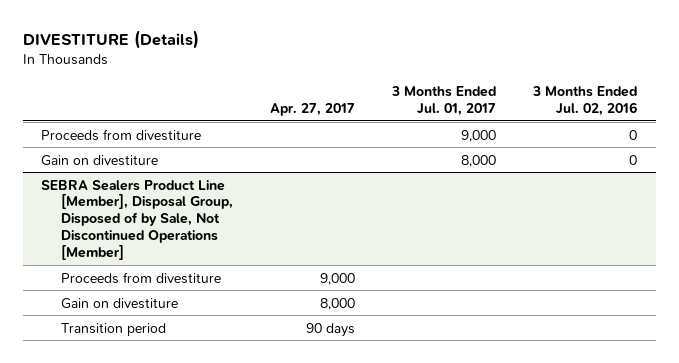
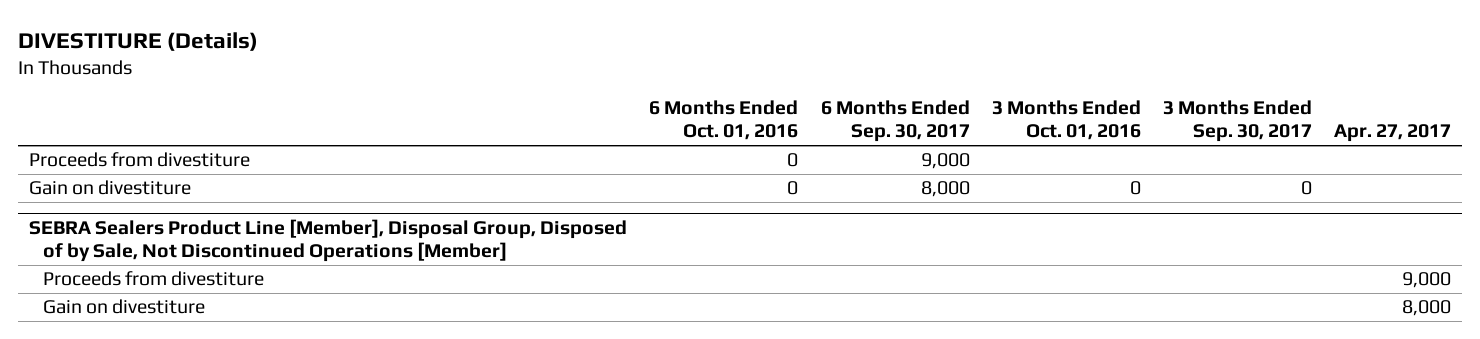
[391,85,497,116] 3 Months Ended Jul. 01, 2017 -> none
[532,85,638,116] 3 Months Ended Jul. 02, 2016 -> none
none -> [649,100,799,141] 6 Months Ended Oct. 01, 2016
none -> [820,100,970,143] 6 Months Ended Sep. 30, 2017
none -> [991,100,1141,141] 3 Months Ended Oct. 01, 2016
none -> [1162,100,1312,143] 3 Months Ended Sep. 30, 2017
[61,322,167,336] Transition period -> none

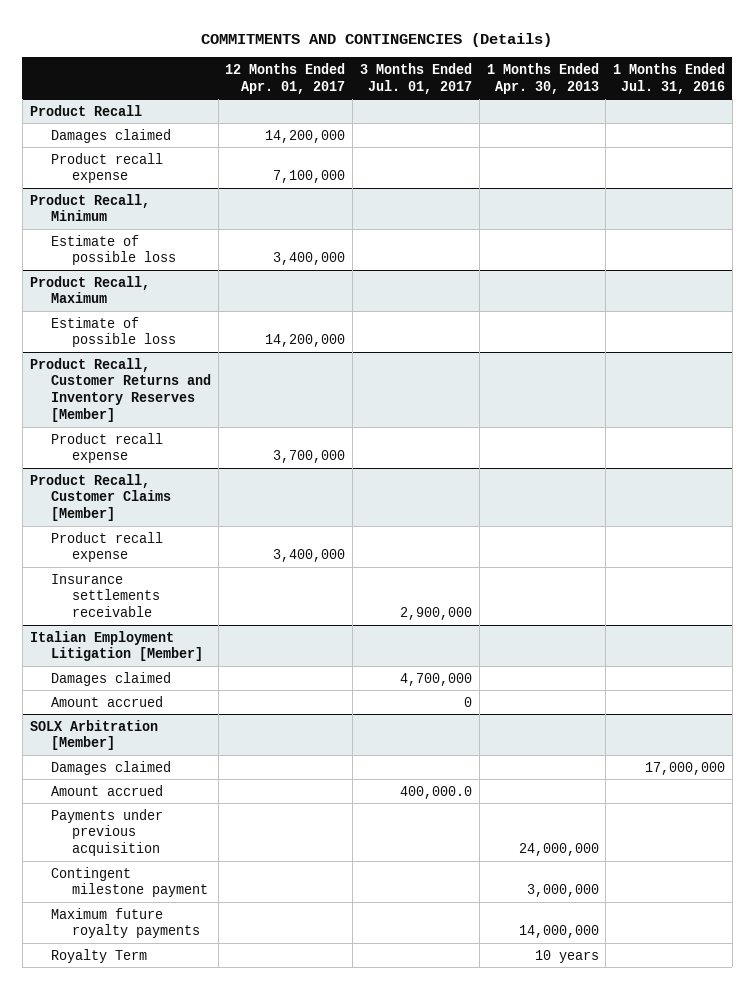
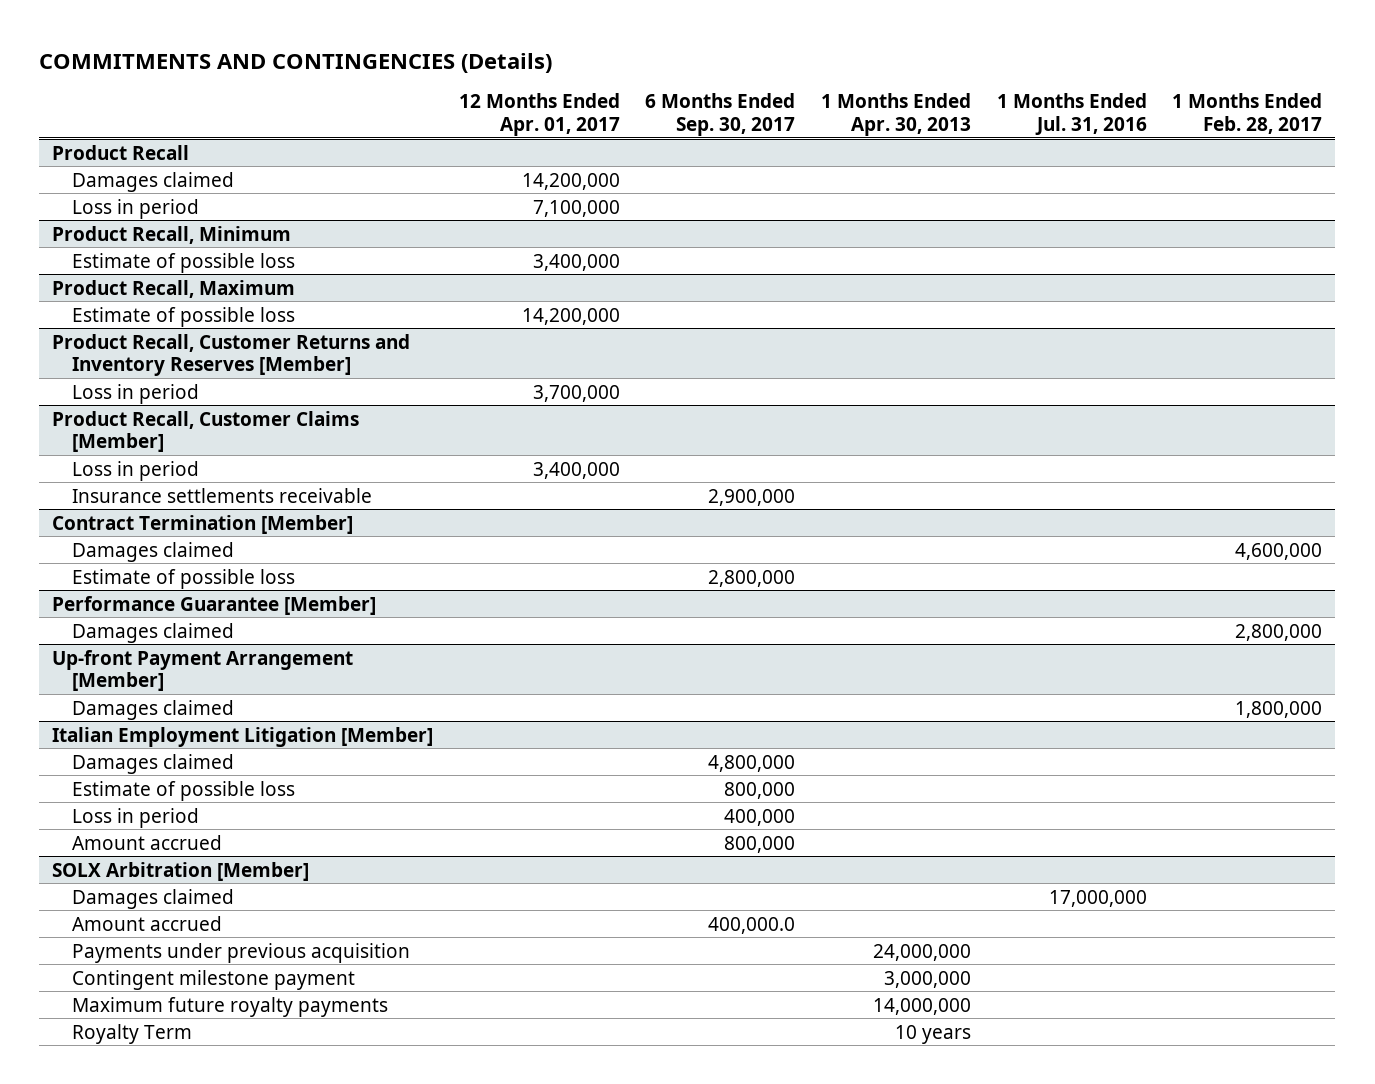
[359,62,472,94] 3 Months Ended Jul. 01, 2017 -> none
none -> [645,93,796,136] 6 Months Ended Sep. 30, 2017
none -> [1172,93,1323,134] 1 Months Ended Feb. 28, 2017
[50,152,163,184] Product recall expense -> [71,198,199,219] Loss in period
[50,432,163,464] Product recall expense -> [71,383,199,404] Loss in period
[50,531,163,563] Product recall expense -> [71,460,199,481] Loss in period
none -> [52,514,354,534] Contract Termination [Member]
none -> [71,541,234,562] Damages claimed
none -> [71,568,295,589] Estimate of possible loss
none -> [52,595,377,615] Performance Guarantee [Member]
none -> [71,622,234,643] Damages claimed
none -> [52,649,354,692] Up-front Payment Arrangement [Member]
none -> [71,699,234,720] Damages claimed
none -> [71,780,295,801] Estimate of possible loss
none -> [71,807,199,828] Loss in period

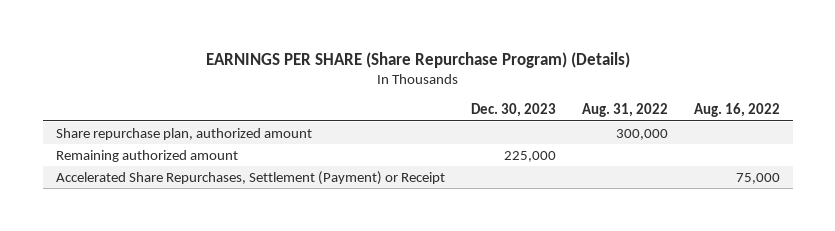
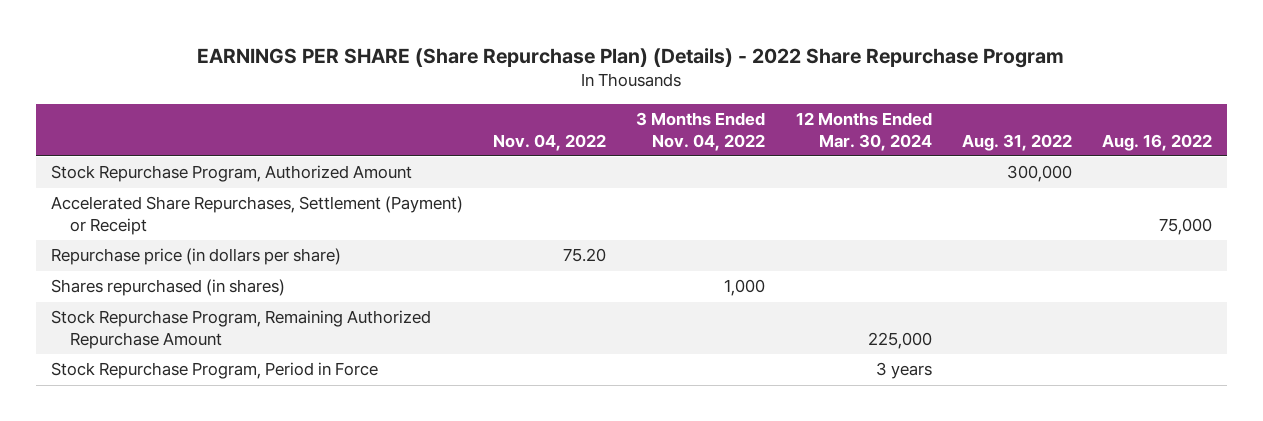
[205,52,630,69] EARNINGS PER SHARE (Share Repurchase Program) (Details) -> [197,48,1065,69] EARNINGS PER SHARE (Share Repurchase Plan) (Details) - 2022 Share Repurchase Program
[470,103,556,118] Dec. 30, 2023 -> none
none -> [493,133,607,151] Nov. 04, 2022
none -> [636,112,766,151] 3 Months Ended Nov. 04, 2022
none -> [795,112,932,151] 12 Months Ended Mar. 30, 2024
[55,149,238,162] Remaining authorized amount -> none
[55,127,312,140] Share repurchase plan, authorized amount -> [51,165,413,183] Stock Repurchase Program, Authorized Amount
none -> [51,248,342,266] Repurchase price (in dollars per share)
none -> [51,279,286,297] Shares repurchased (in shares)
none -> [51,310,432,350] Stock Repurchase Program, Remaining Authorized Repurchase Amount
none -> [51,362,379,380] Stock Repurchase Program, Period in Force

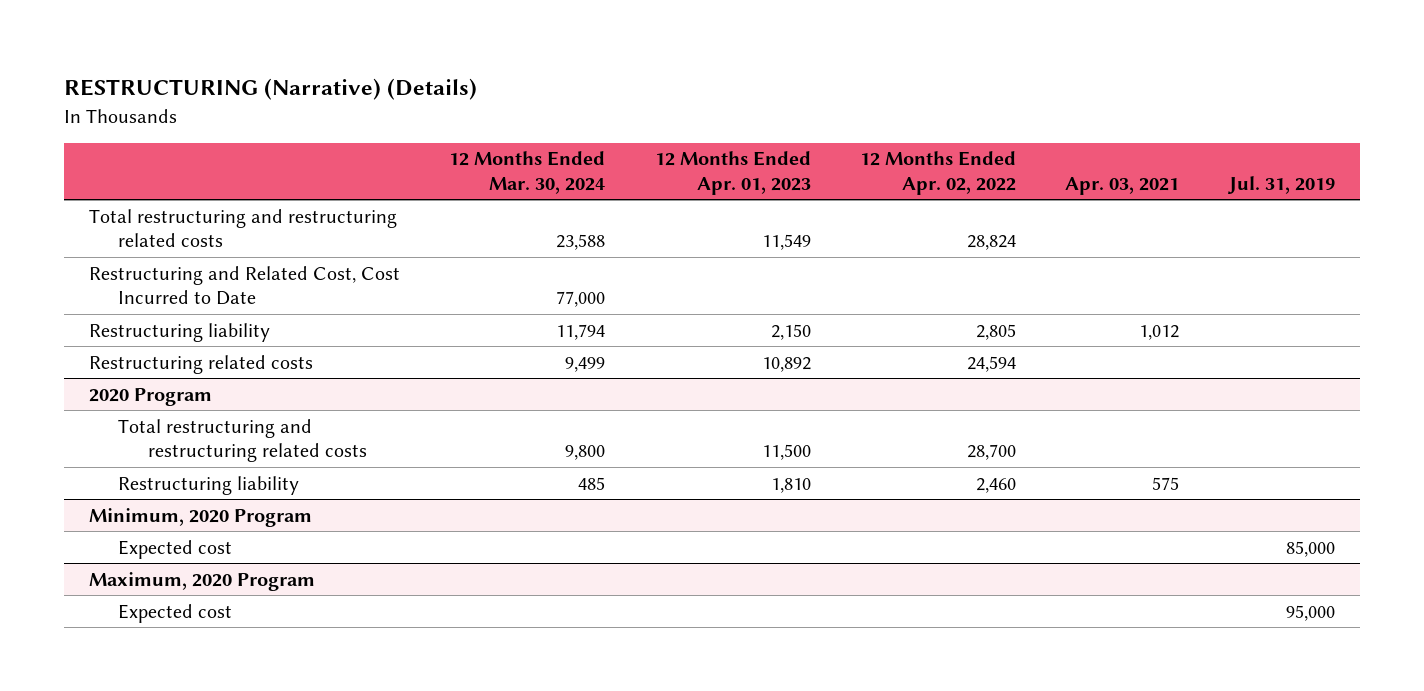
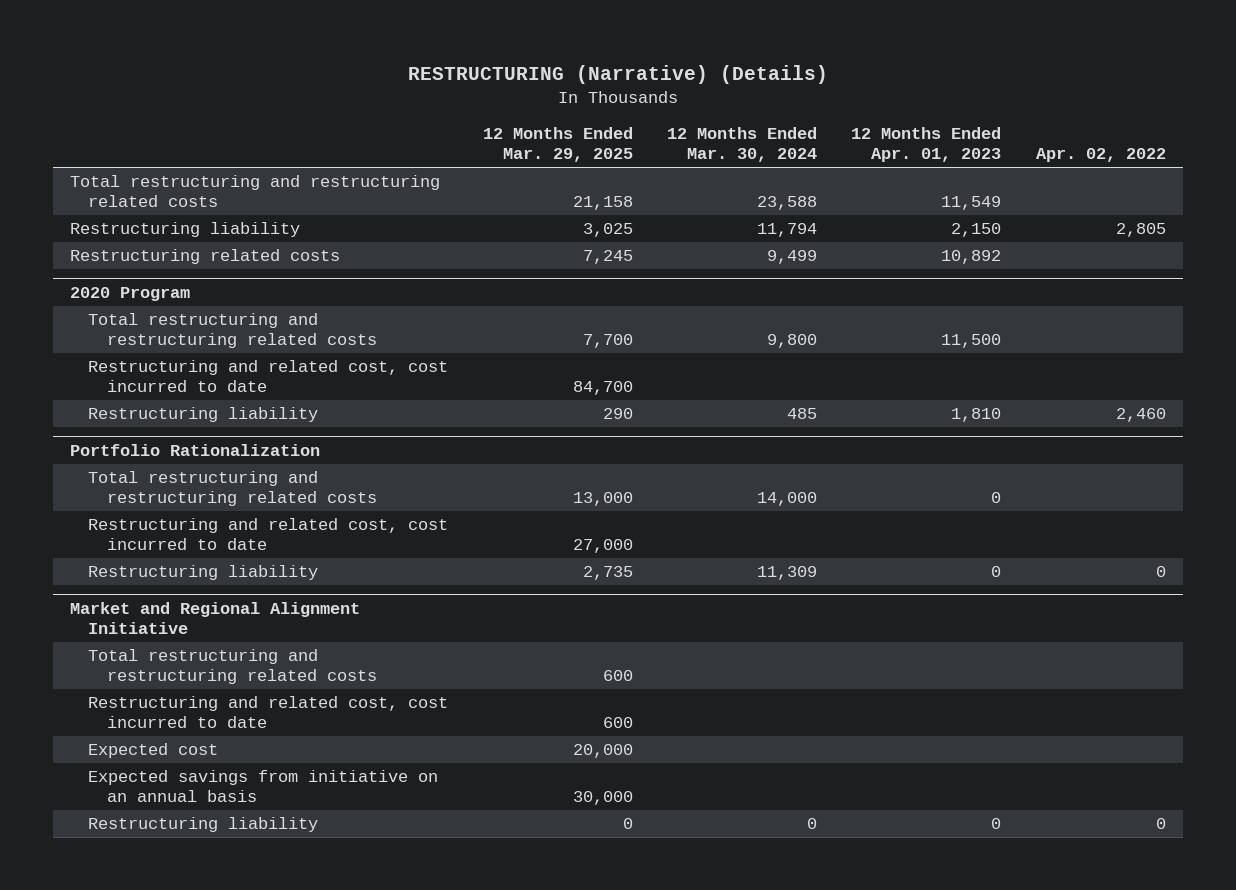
[860,151,1017,195] 12 Months Ended Apr. 02, 2022 -> none
[1065,176,1180,195] Apr. 03, 2021 -> none
[1226,175,1335,194] Jul. 31, 2019 -> none
none -> [482,127,633,163] 12 Months Ended Mar. 29, 2025
none -> [1035,148,1166,163] Apr. 02, 2022
[88,265,400,306] Restructuring and Related Cost, Cost Incurred to Date -> none
none -> [88,360,449,393] Restructuring and related cost, cost incurred to date
[88,507,312,527] Minimum, 2020 Program -> none
[118,539,233,559] Expected cost -> none
[88,571,315,591] Maximum, 2020 Program -> none
[118,603,233,623] Expected cost -> none
none -> [70,444,321,457] Portfolio Rationalization
none -> [88,471,377,507] Total restructuring and restructuring related costs
none -> [88,518,449,551] Restructuring and related cost, cost incurred to date
none -> [88,565,319,581] Restructuring liability
none -> [70,602,361,635] Market and Regional Alignment Initiative
none -> [88,649,377,685] Total restructuring and restructuring related costs
none -> [88,696,449,729] Restructuring and related cost, cost incurred to date
none -> [88,743,219,759] Expected cost
none -> [88,770,439,803] Expected savings from initiative on an annual basis
none -> [88,817,319,833] Restructuring liability

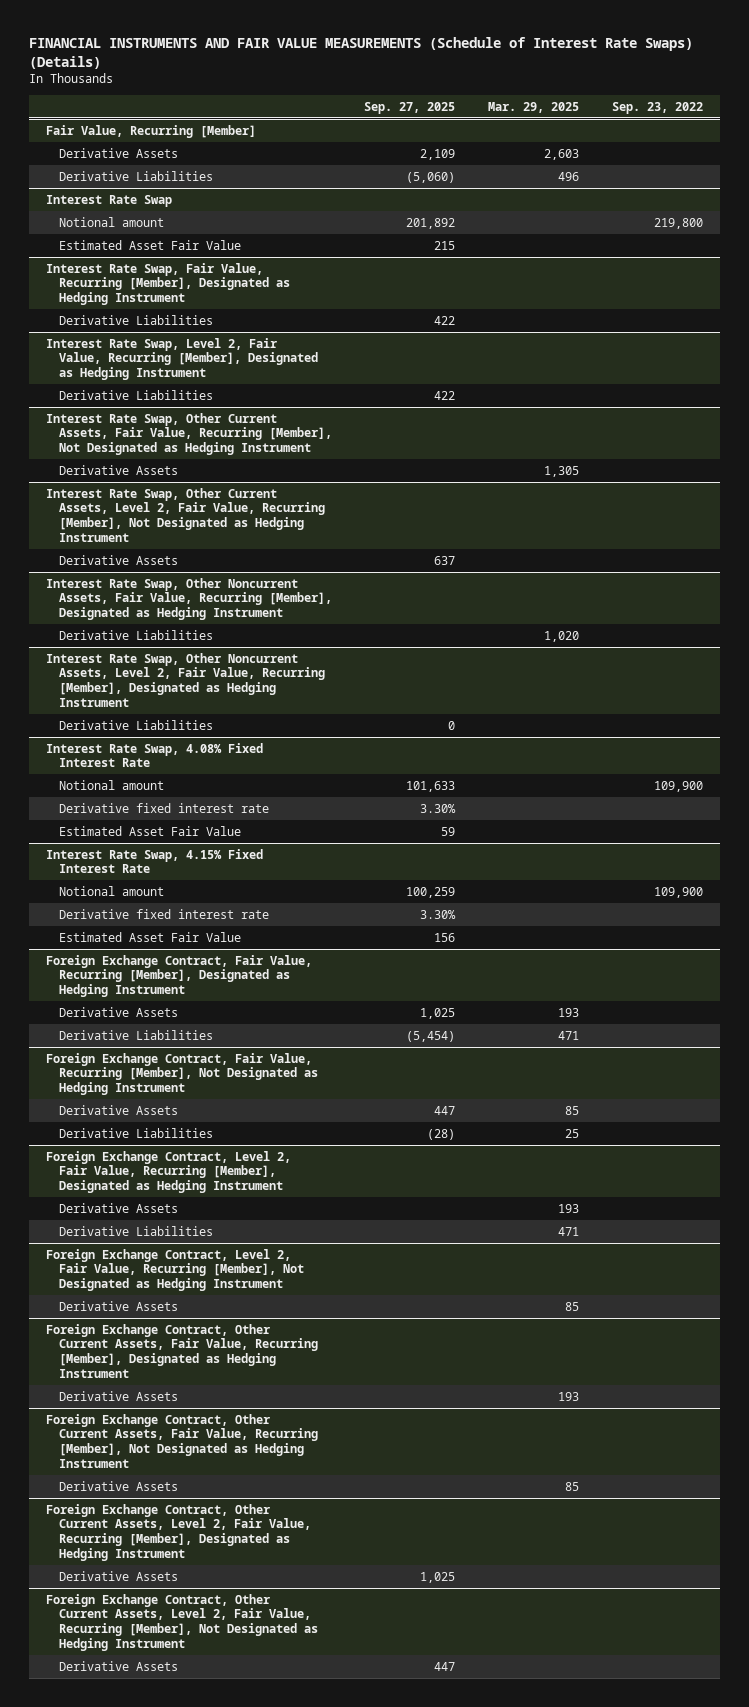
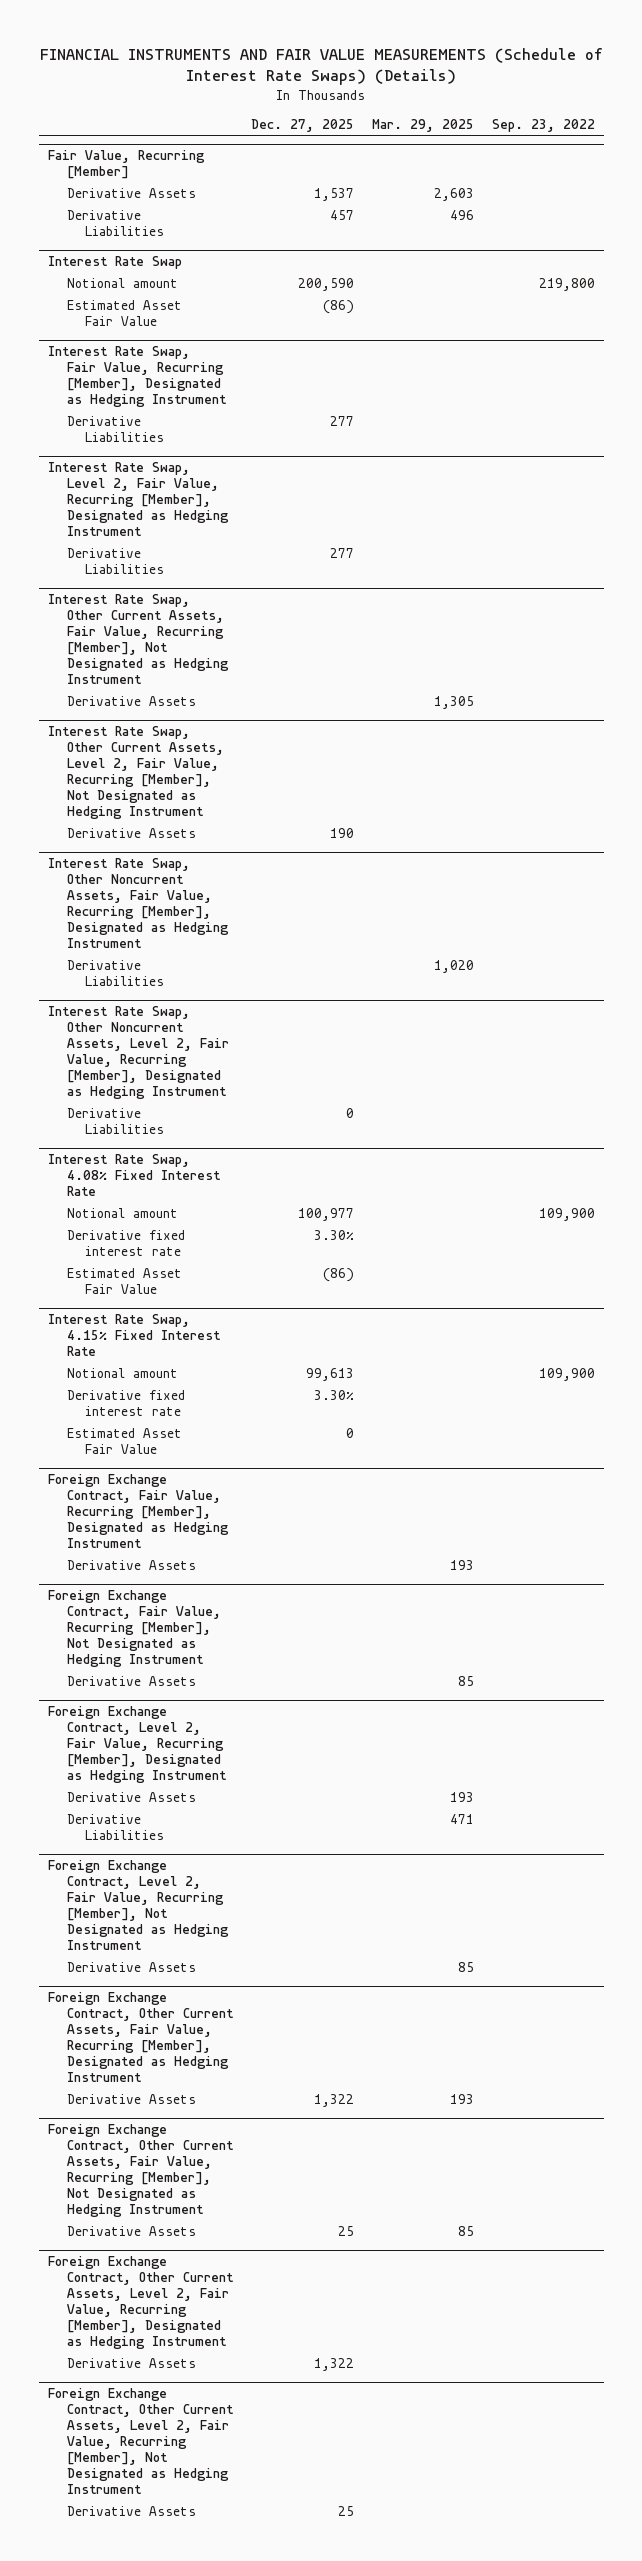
[364,101,456,114] Sep. 27, 2025 -> none
none -> [250,118,354,132] Dec. 27, 2025
[58,1029,213,1040] Derivative Liabilities -> none
[58,1127,213,1138] Derivative Liabilities -> none

